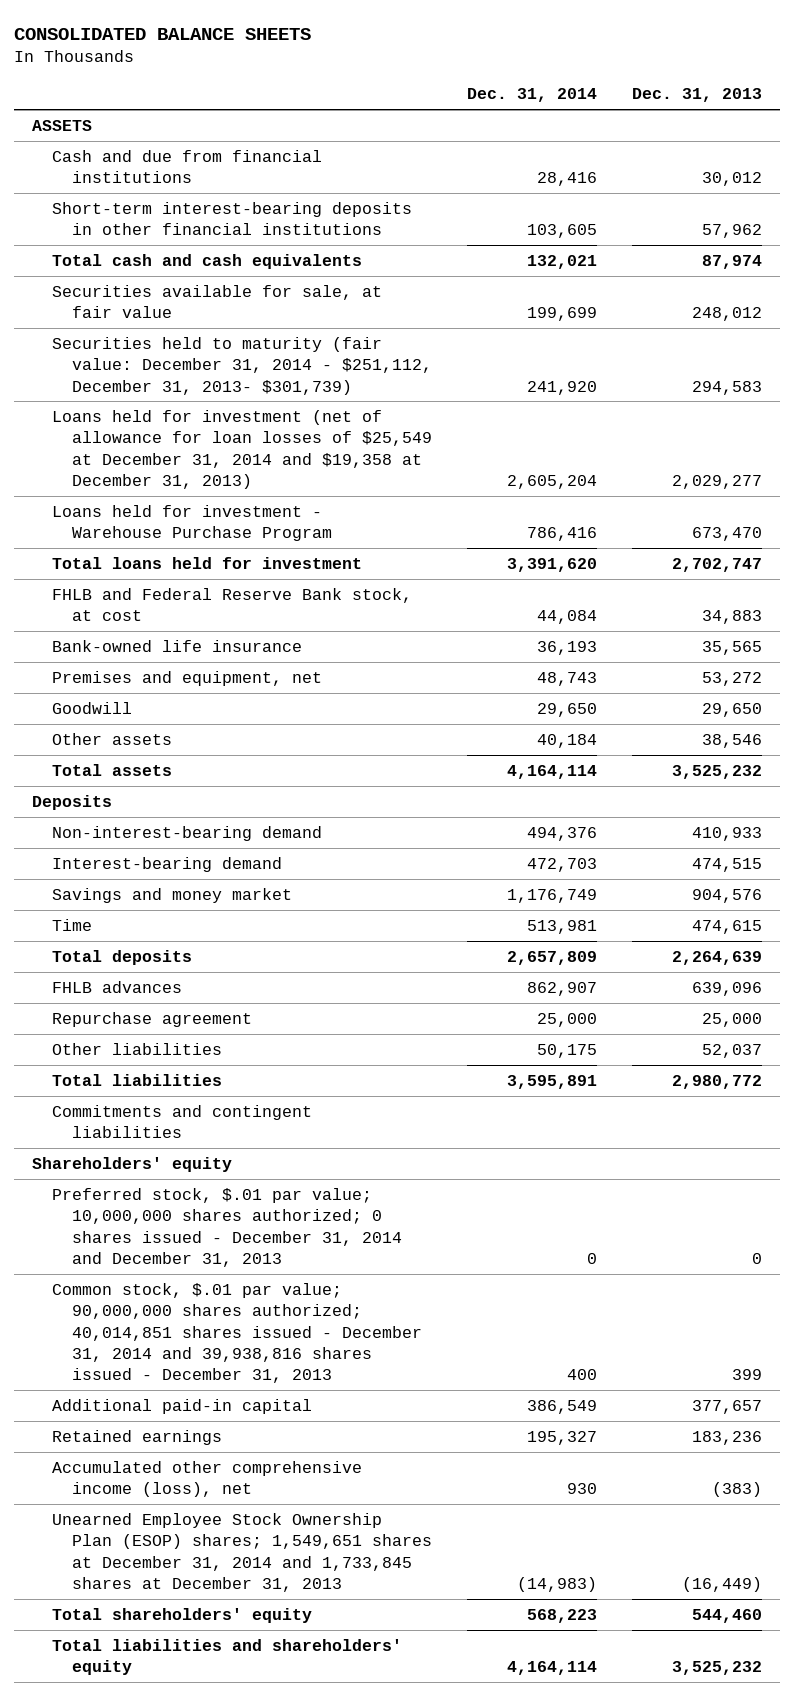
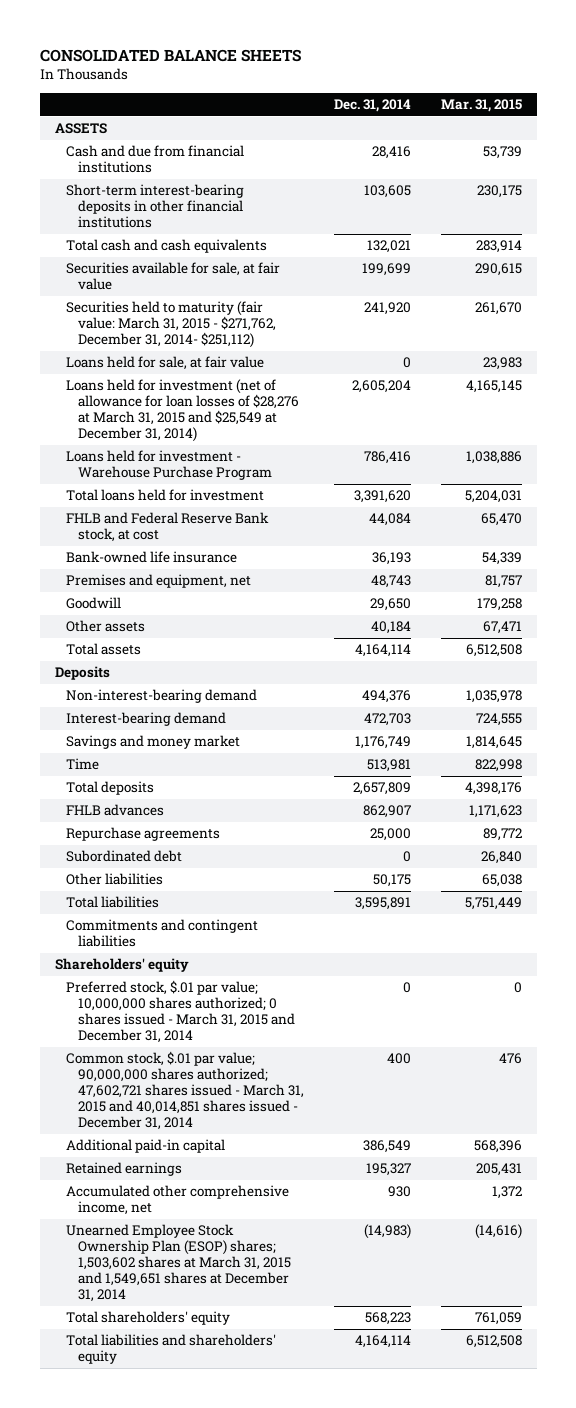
[632,88,763,103] Dec. 31, 2013 -> none
none -> [440,99,522,113] Mar. 31, 2015
[51,336,432,395] Securities held to maturity (fair value: December 31, 2014 - $251,112, December 31, 2013- $301,739) -> [66,301,276,349] Securities held to maturity (fair value: March 31, 2015 - $271,762, December 31, 2014- $251,112)
none -> [66,356,265,371] Loans held for sale, at fair value
[51,409,432,490] Loans held for investment (net of allowance for loan losses of $25,549 at December 31, 2014 and $19,358 at December 31, 2013) -> [66,379,299,443] Loans held for investment (net of allowance for loan losses of $28,276 at March 31, 2015 and $25,549 at December 31, 2014)
[51,1011,252,1027] Repurchase agreement -> [66,827,221,842] Repurchase agreements
none -> [66,850,183,863] Subordinated debt
[51,1187,402,1268] Preferred stock, $.01 par value; 10,000,000 shares authorized; 0 shares issued - December 31, 2014 and December 31, 2013 -> [66,980,295,1044] Preferred stock, $.01 par value; 10,000,000 shares authorized; 0 shares issued - March 31, 2015 and December 31, 2014
[51,1282,422,1384] Common stock, $.01 par value; 90,000,000 shares authorized; 40,014,851 shares issued - December 31, 2014 and 39,938,816 shares issued - December 31, 2013 -> [66,1051,304,1131] Common stock, $.01 par value; 90,000,000 shares authorized; 47,602,721 shares issued - March 31, 2015 and 40,014,851 shares issued - December 31, 2014
[51,1460,362,1498] Accumulated other comprehensive income (loss), net -> [66,1185,290,1216] Accumulated other comprehensive income, net
[51,1512,432,1593] Unearned Employee Stock Ownership Plan (ESOP) shares; 1,549,651 shares at December 31, 2014 and 1,733,845 shares at December 31, 2013 -> [66,1224,291,1303] Unearned Employee Stock Ownership Plan (ESOP) shares; 1,503,602 shares at March 31, 2015 and 1,549,651 shares at December 31, 2014

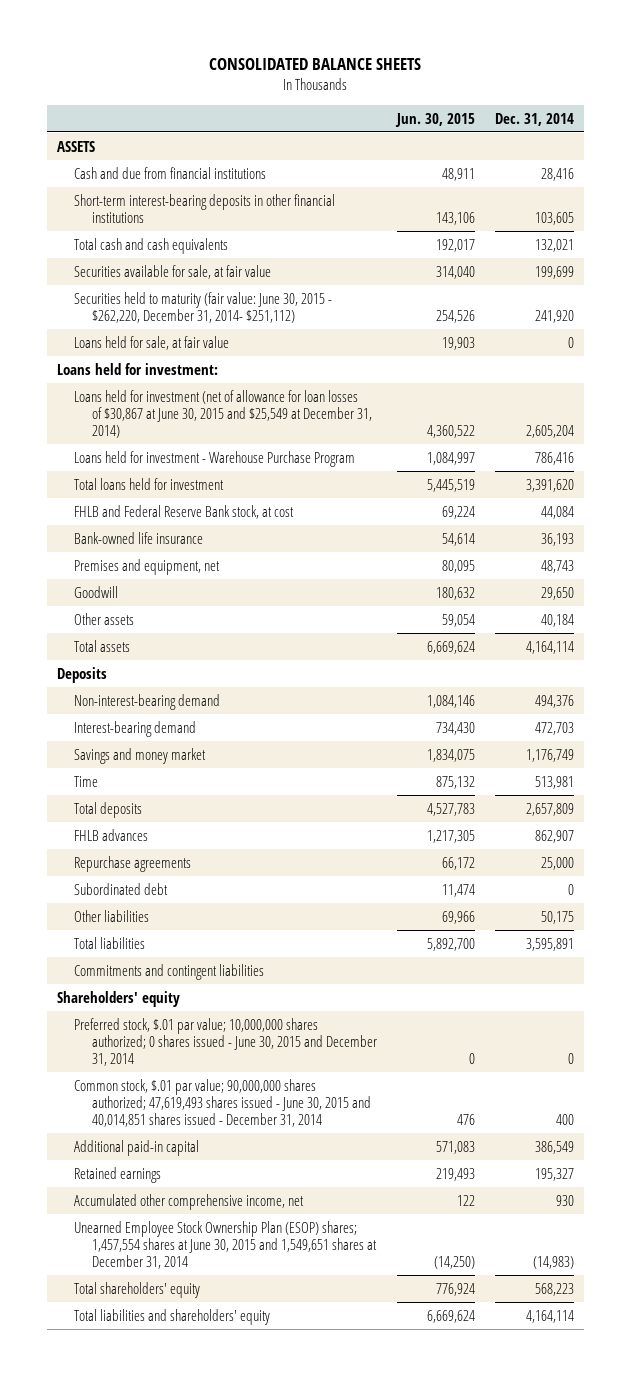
[440,99,522,113] Mar. 31, 2015 -> none
none -> [394,112,475,127] Jun. 30, 2015
[66,301,276,349] Securities held to maturity (fair value: March 31, 2015 - $271,762, December 31, 2014- $251,112) -> [74,291,333,323] Securities held to maturity (fair value: June 30, 2015 - $262,220, December 31, 2014- $251,112)
none -> [56,362,218,375] Loans held for investment:
[66,379,299,443] Loans held for investment (net of allowance for loan losses of $28,276 at March 31, 2015 and $25,549 at December 31, 2014) -> [74,389,372,439] Loans held for investment (net of allowance for loan losses of $30,867 at June 30, 2015 and $25,549 at December 31, 2014)
[66,980,295,1044] Preferred stock, $.01 par value; 10,000,000 shares authorized; 0 shares issued - March 31, 2015 and December 31, 2014 -> [74,1017,377,1067] Preferred stock, $.01 par value; 10,000,000 shares authorized; 0 shares issued - June 30, 2015 and December 31, 2014
[66,1051,304,1131] Common stock, $.01 par value; 90,000,000 shares authorized; 47,602,721 shares issued - March 31, 2015 and 40,014,851 shares issued - December 31, 2014 -> [74,1078,371,1128] Common stock, $.01 par value; 90,000,000 shares authorized; 47,619,493 shares issued - June 30, 2015 and 40,014,851 shares issued - December 31, 2014
[66,1224,291,1303] Unearned Employee Stock Ownership Plan (ESOP) shares; 1,503,602 shares at March 31, 2015 and 1,549,651 shares at December 31, 2014 -> [74,1220,377,1270] Unearned Employee Stock Ownership Plan (ESOP) shares; 1,457,554 shares at June 30, 2015 and 1,549,651 shares at December 31, 2014

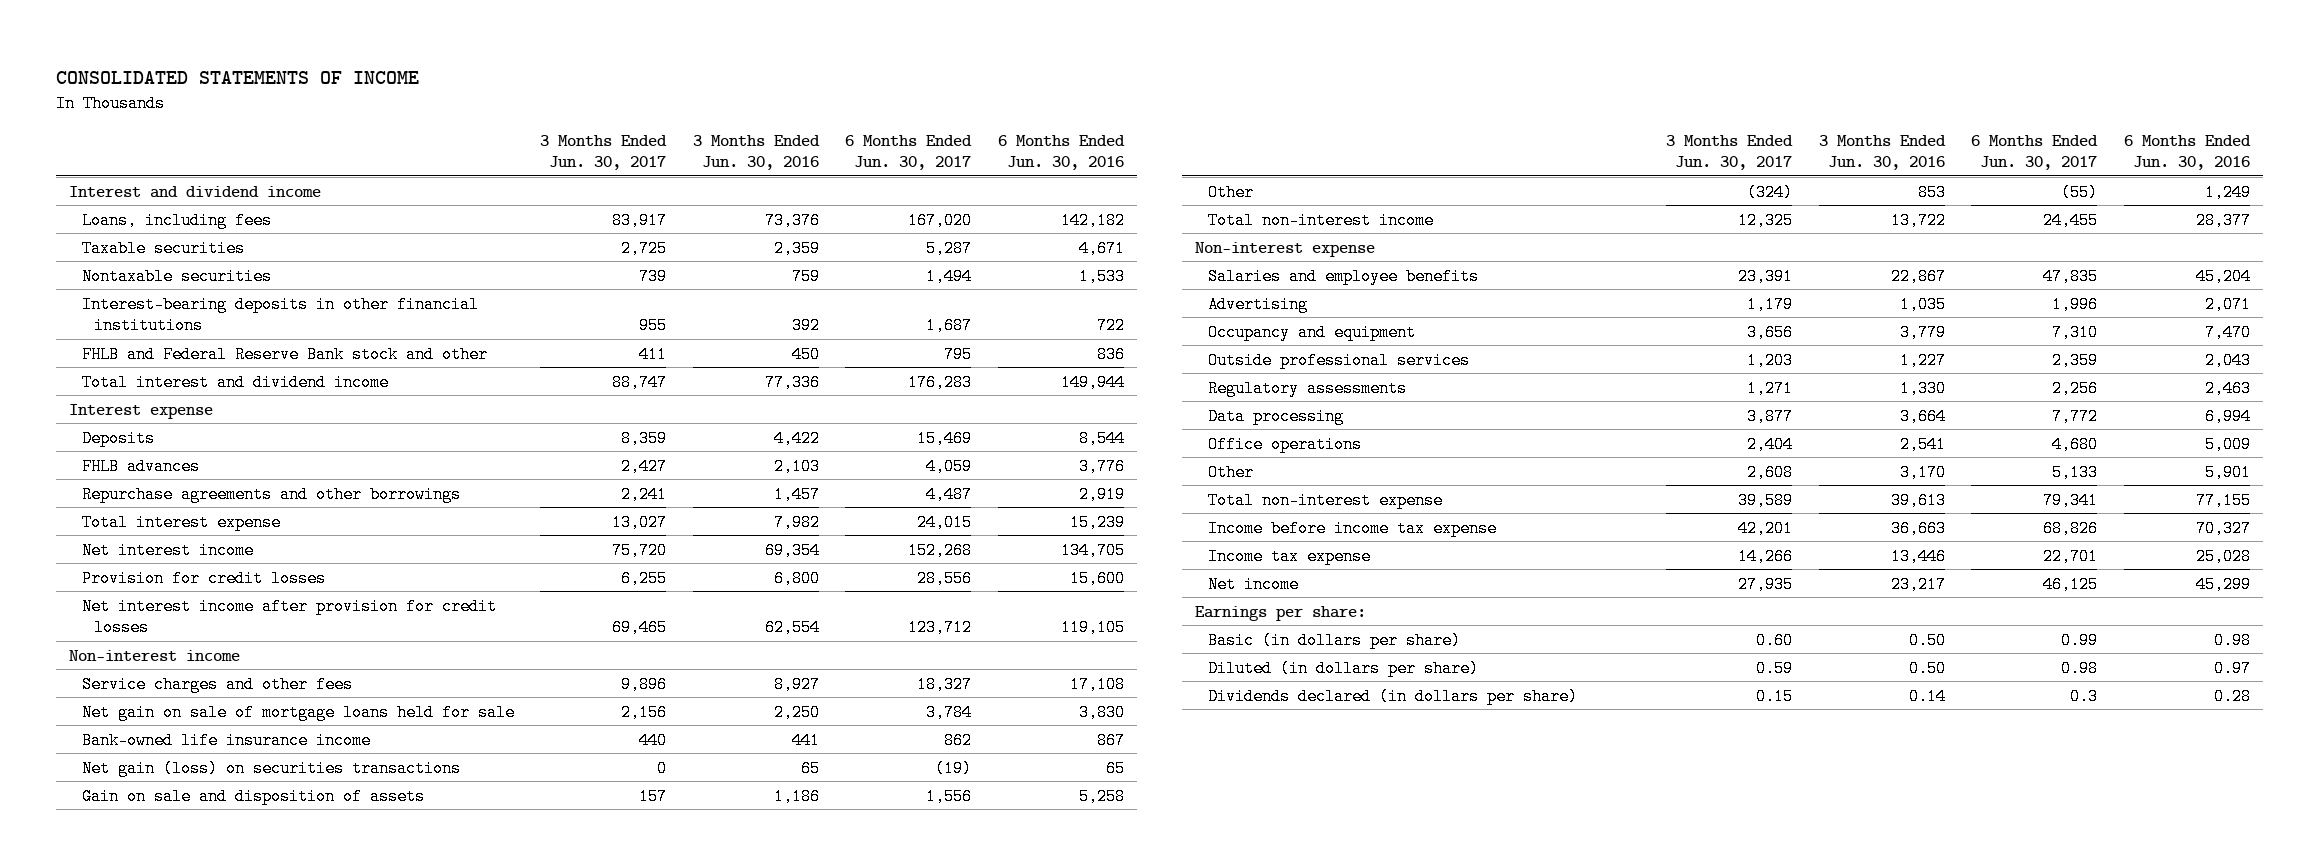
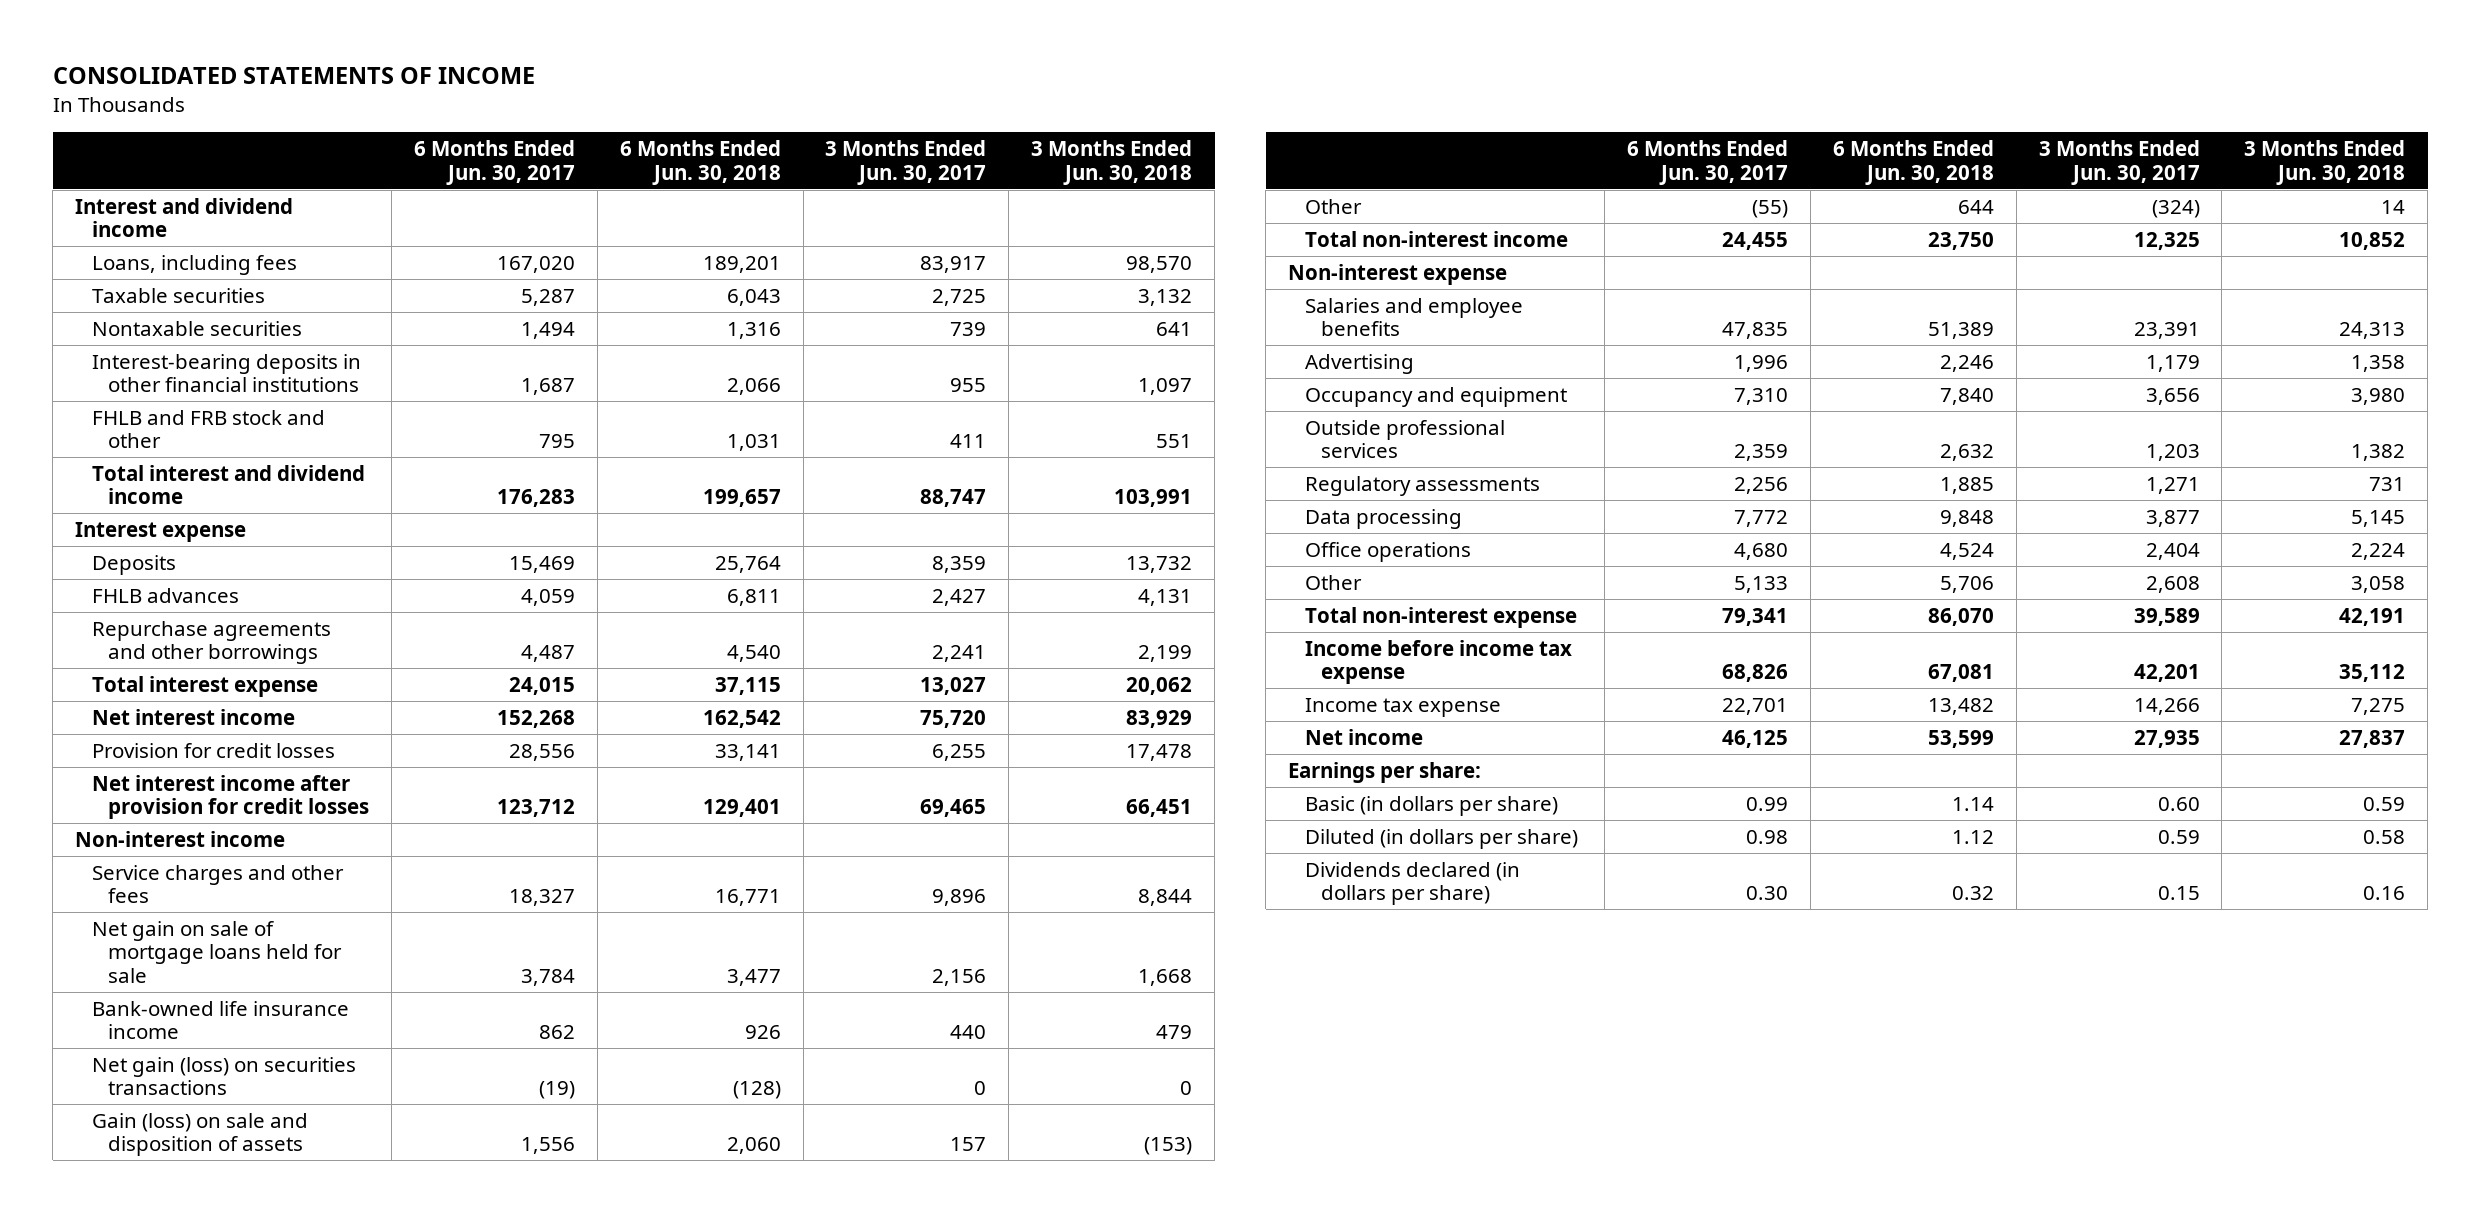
[692,134,820,171] 3 Months Ended Jun. 30, 2016 -> none
[997,134,1125,171] 6 Months Ended Jun. 30, 2016 -> none
none -> [619,140,781,185] 6 Months Ended Jun. 30, 2018
none -> [1031,140,1193,185] 3 Months Ended Jun. 30, 2018
[81,345,488,363] FHLB and Federal Reserve Bank stock and other -> [91,409,325,449] FHLB and FRB stock and other
[81,787,425,805] Gain on sale and disposition of assets -> [91,1112,308,1157] Gain (loss) on sale and disposition of assets
[2070,687,2099,705] 0.3 -> [1746,886,1789,901] 0.30

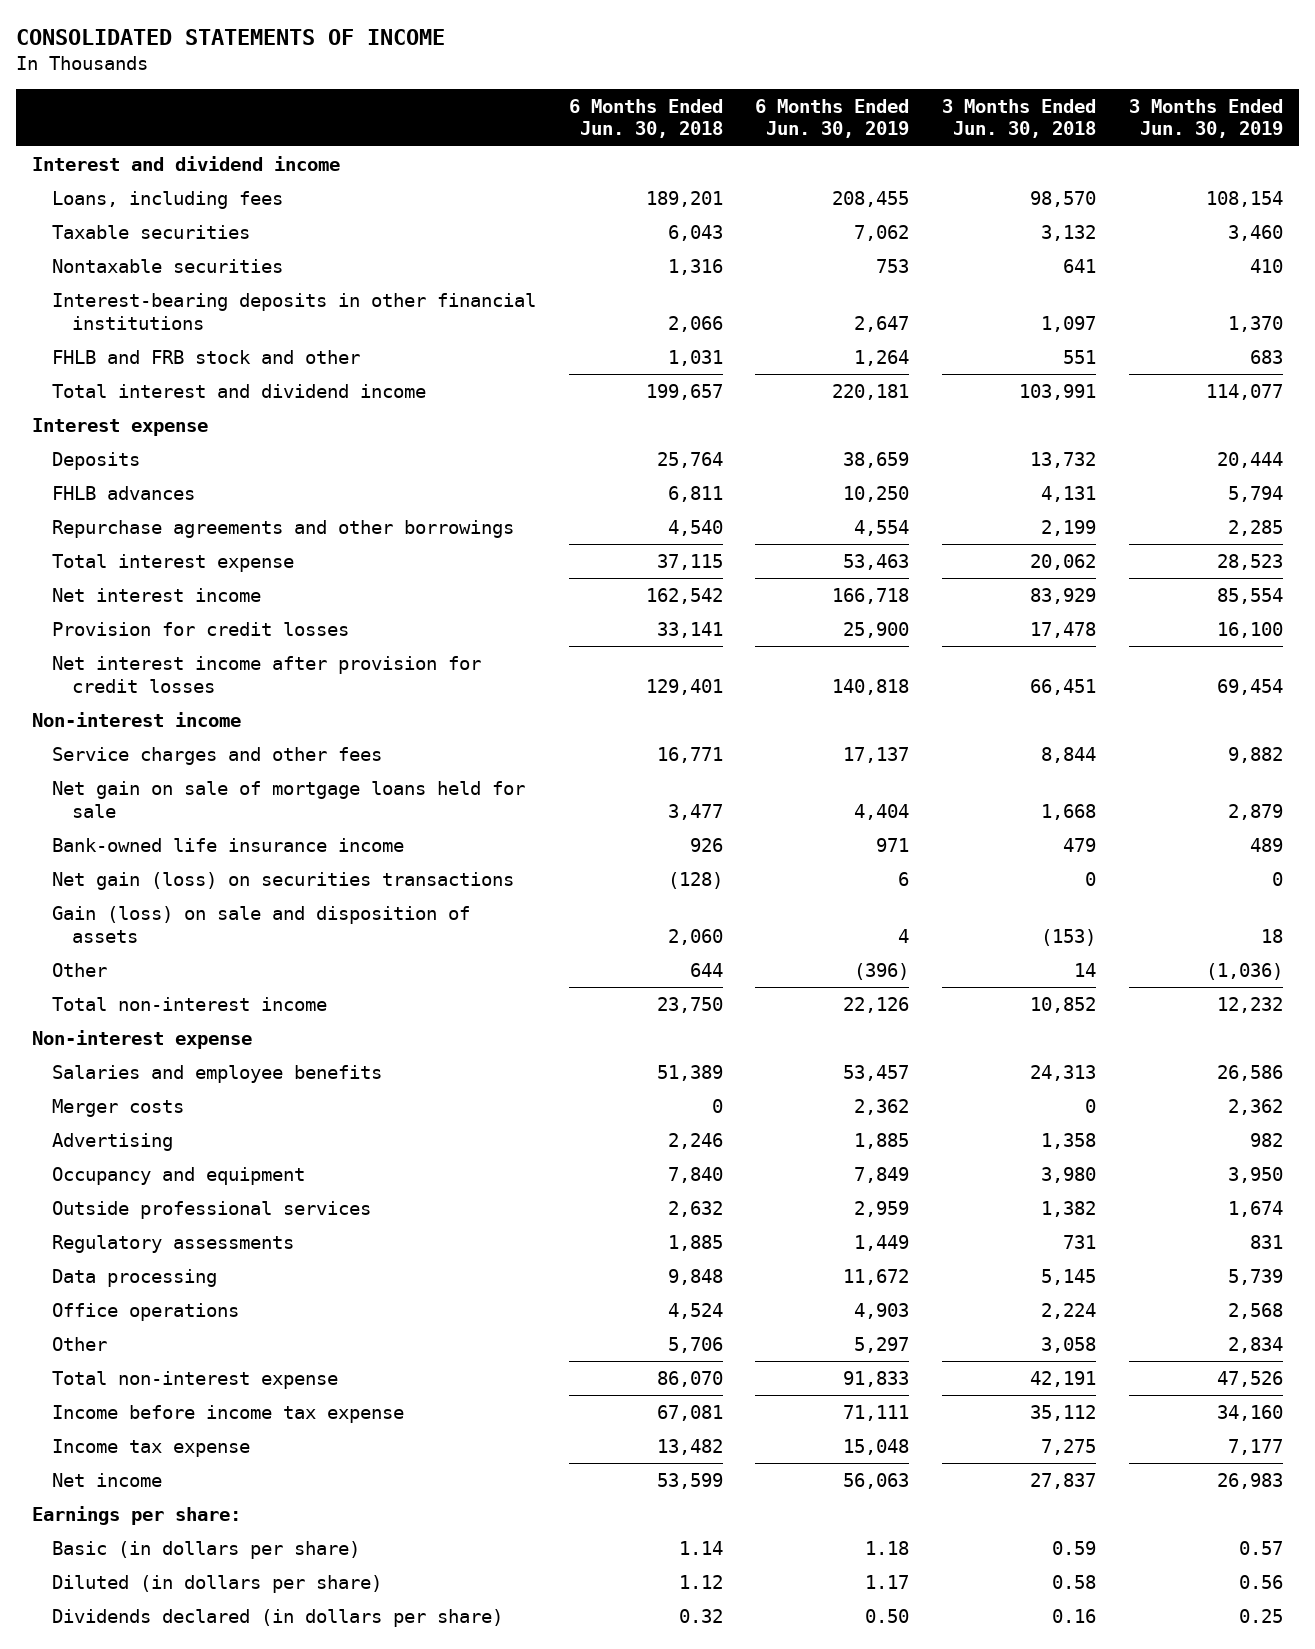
[414,140,576,185] 6 Months Ended Jun. 30, 2017 -> none
[825,140,987,185] 3 Months Ended Jun. 30, 2017 -> none
none -> [755,98,910,139] 6 Months Ended Jun. 30, 2019
none -> [1129,98,1284,139] 3 Months Ended Jun. 30, 2019
none -> [51,1098,184,1117] Merger costs

